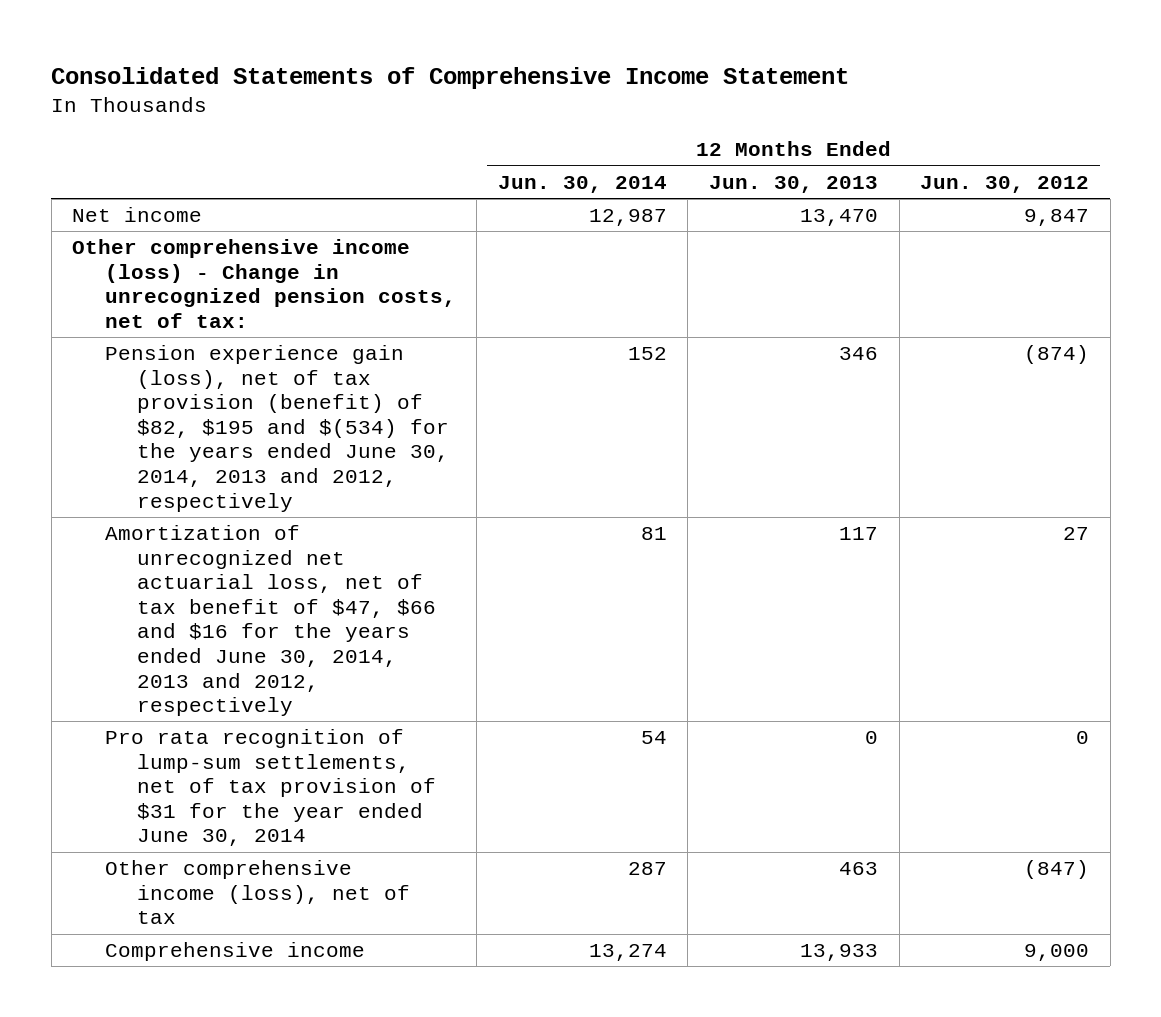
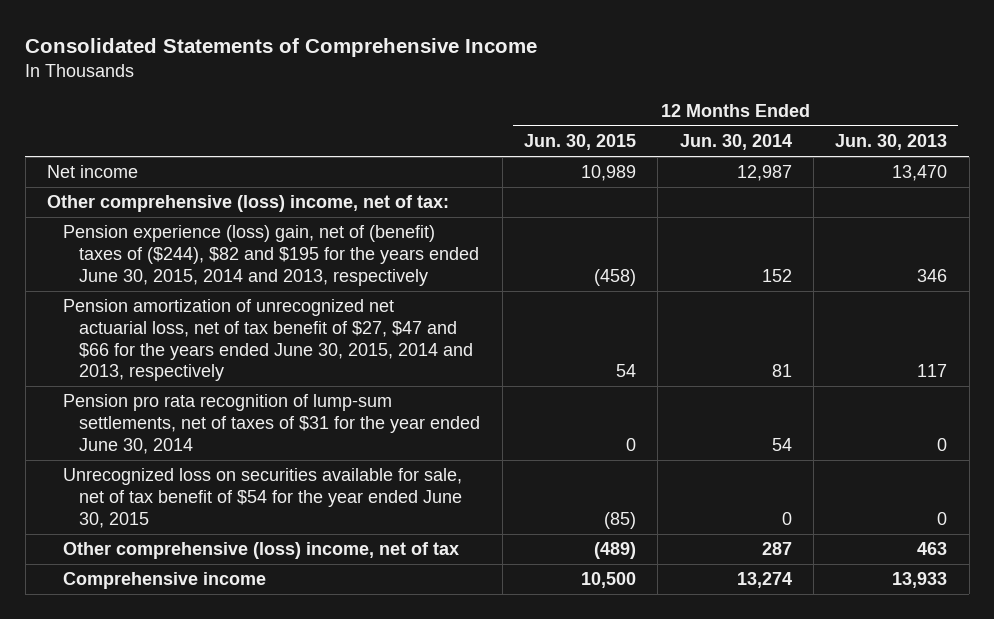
[51,66,850,89] Consolidated Statements of Comprehensive Income Statement -> [25,38,538,58] Consolidated Statements of Comprehensive Income
[920,175,1090,193] Jun. 30, 2012 -> none
none -> [523,134,636,151] Jun. 30, 2015
[72,239,456,328] Other comprehensive income (loss) - Change in unrecognized pension costs, net of tax: -> [47,195,450,213] Other comprehensive (loss) income, net of tax:
[104,345,450,512] Pension experience gain (loss), net of tax provision (benefit) of $82, $195 and $(534) for the years ended June 30, 2014, 2013 and 2012, respectively -> [63,225,480,286] Pension experience (loss) gain, net of (benefit) taxes of ($244), $82 and $195 for the years ended June 30, 2015, 2014 and 2013, respectively
[104,525,437,717] Amortization of unrecognized net actuarial loss, net of tax benefit of $47, $66 and $16 for the years ended June 30, 2014, 2013 and 2012, respectively -> [63,299,474,382] Pension amortization of unrecognized net actuarial loss, net of tax benefit of $27, $47 and $66 for the years ended June 30, 2015, 2014 and 2013, respectively
[104,729,437,847] Pro rata recognition of lump-sum settlements, net of tax provision of $31 for the year ended June 30, 2014 -> [63,394,481,454] Pension pro rata recognition of lump-sum settlements, net of taxes of $31 for the year ended June 30, 2014
none -> [63,468,463,528] Unrecognized loss on securities available for sale, net of tax benefit of $54 for the year ended June 30, 2015
[104,860,411,925] Other comprehensive income (loss), net of tax -> [63,542,460,560] Other comprehensive (loss) income, net of tax

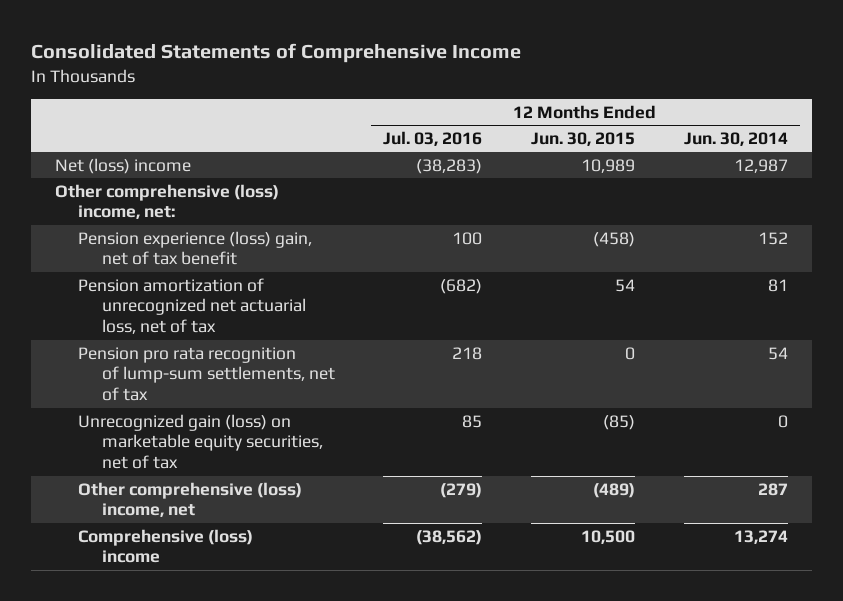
[835,134,948,151] Jun. 30, 2013 -> none
none -> [383,130,483,146] Jul. 03, 2016
[47,165,139,179] Net income -> [55,157,192,174] Net (loss) income
[47,195,450,213] Other comprehensive (loss) income, net of tax: -> [55,183,280,220] Other comprehensive (loss) income, net:
[63,225,480,286] Pension experience (loss) gain, net of (benefit) taxes of ($244), $82 and $195 for the years ended June 30, 2015, 2014 and 2013, respectively -> [78,230,313,266] Pension experience (loss) gain, net of tax benefit
[63,299,474,382] Pension amortization of unrecognized net actuarial loss, net of tax benefit of $27, $47 and $66 for the years ended June 30, 2015, 2014 and 2013, respectively -> [78,277,306,335] Pension amortization of unrecognized net actuarial loss, net of tax
[63,394,481,454] Pension pro rata recognition of lump-sum settlements, net of taxes of $31 for the year ended June 30, 2014 -> [78,346,335,402] Pension pro rata recognition of lump-sum settlements, net of tax
[63,468,463,528] Unrecognized loss on securities available for sale, net of tax benefit of $54 for the year ended June 30, 2015 -> [78,413,323,470] Unrecognized gain (loss) on marketable equity securities, net of tax
[63,542,460,560] Other comprehensive (loss) income, net of tax -> [78,481,303,518] Other comprehensive (loss) income, net
[63,572,267,590] Comprehensive income -> [78,528,254,564] Comprehensive (loss) income

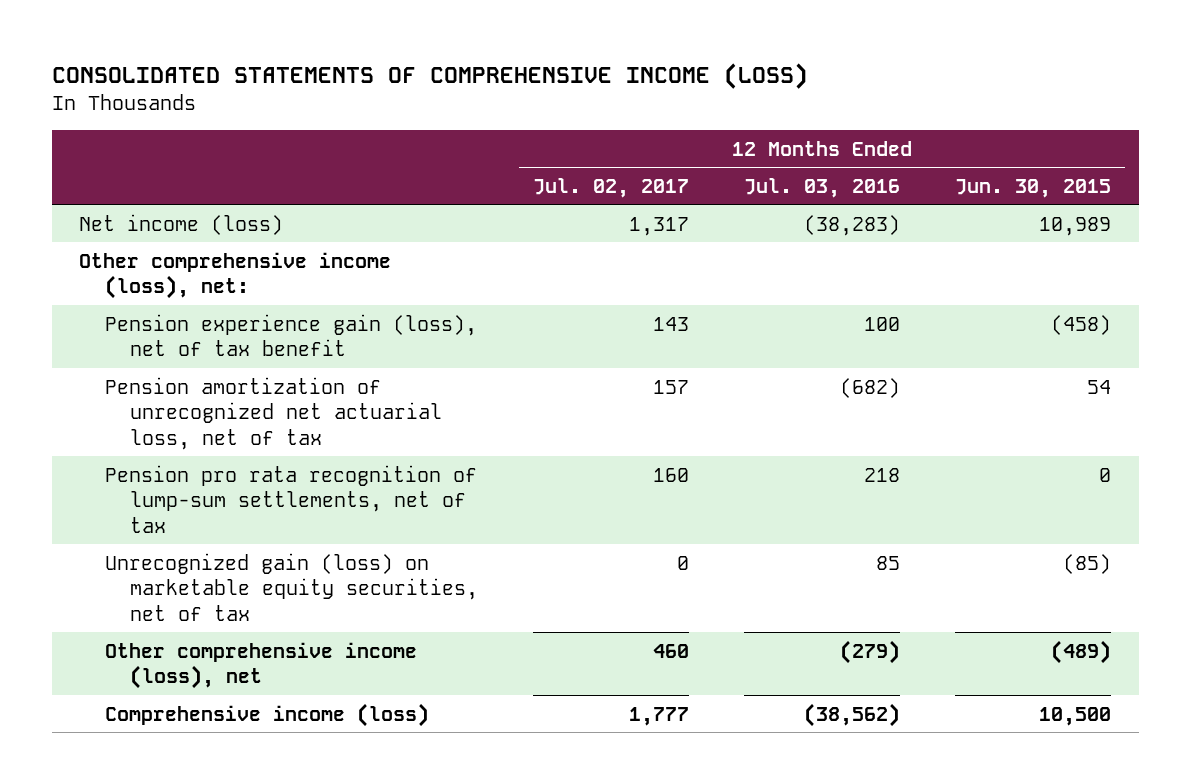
[30,43,521,64] Consolidated Statements of Comprehensive Income -> [51,63,808,90] CONSOLIDATED STATEMENTS OF COMPREHENSIVE INCOME (LOSS)
[683,131,788,146] Jun. 30, 2014 -> none
none -> [532,177,689,198] Jul. 02, 2017
[55,157,192,174] Net (loss) income -> [79,213,284,235] Net income (loss)
[55,183,280,220] Other comprehensive (loss) income, net: -> [79,251,392,300] Other comprehensive income (loss), net:
[78,230,313,266] Pension experience (loss) gain, net of tax benefit -> [104,313,477,357] Pension experience gain (loss), net of tax benefit
[78,481,303,518] Other comprehensive (loss) income, net -> [104,641,417,690] Other comprehensive income (loss), net
[78,528,254,564] Comprehensive (loss) income -> [104,702,429,727] Comprehensive income (loss)

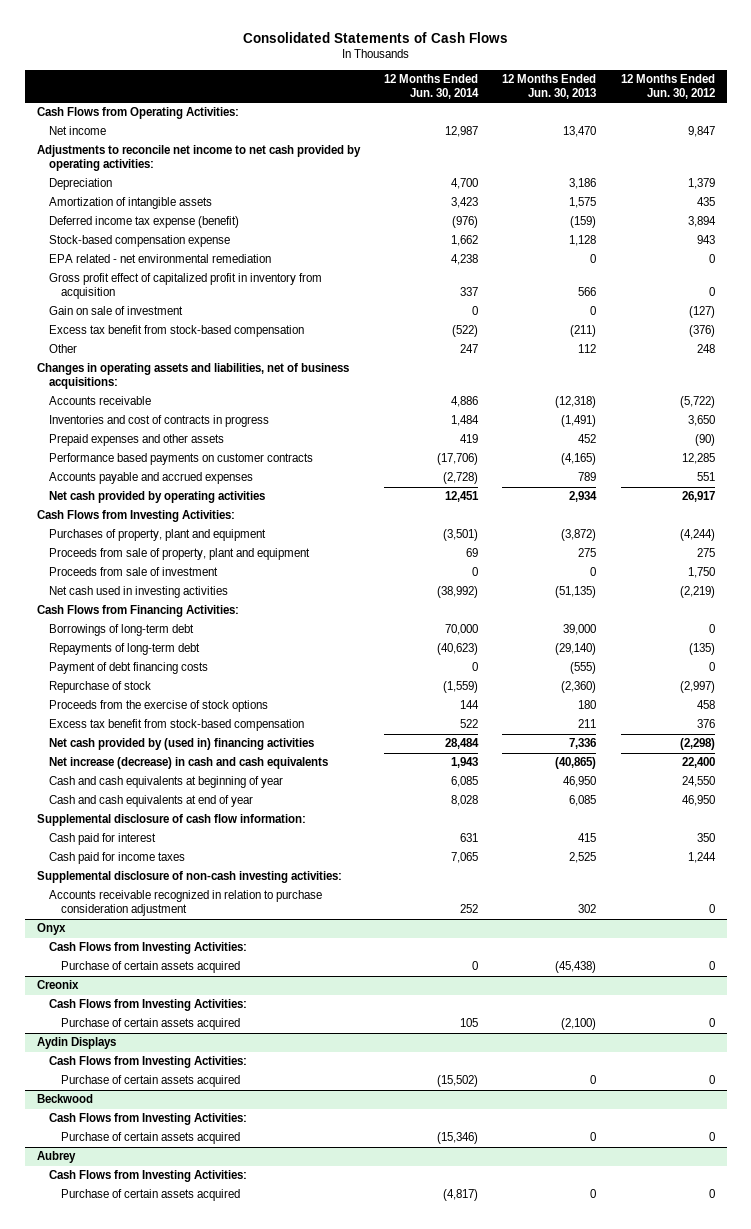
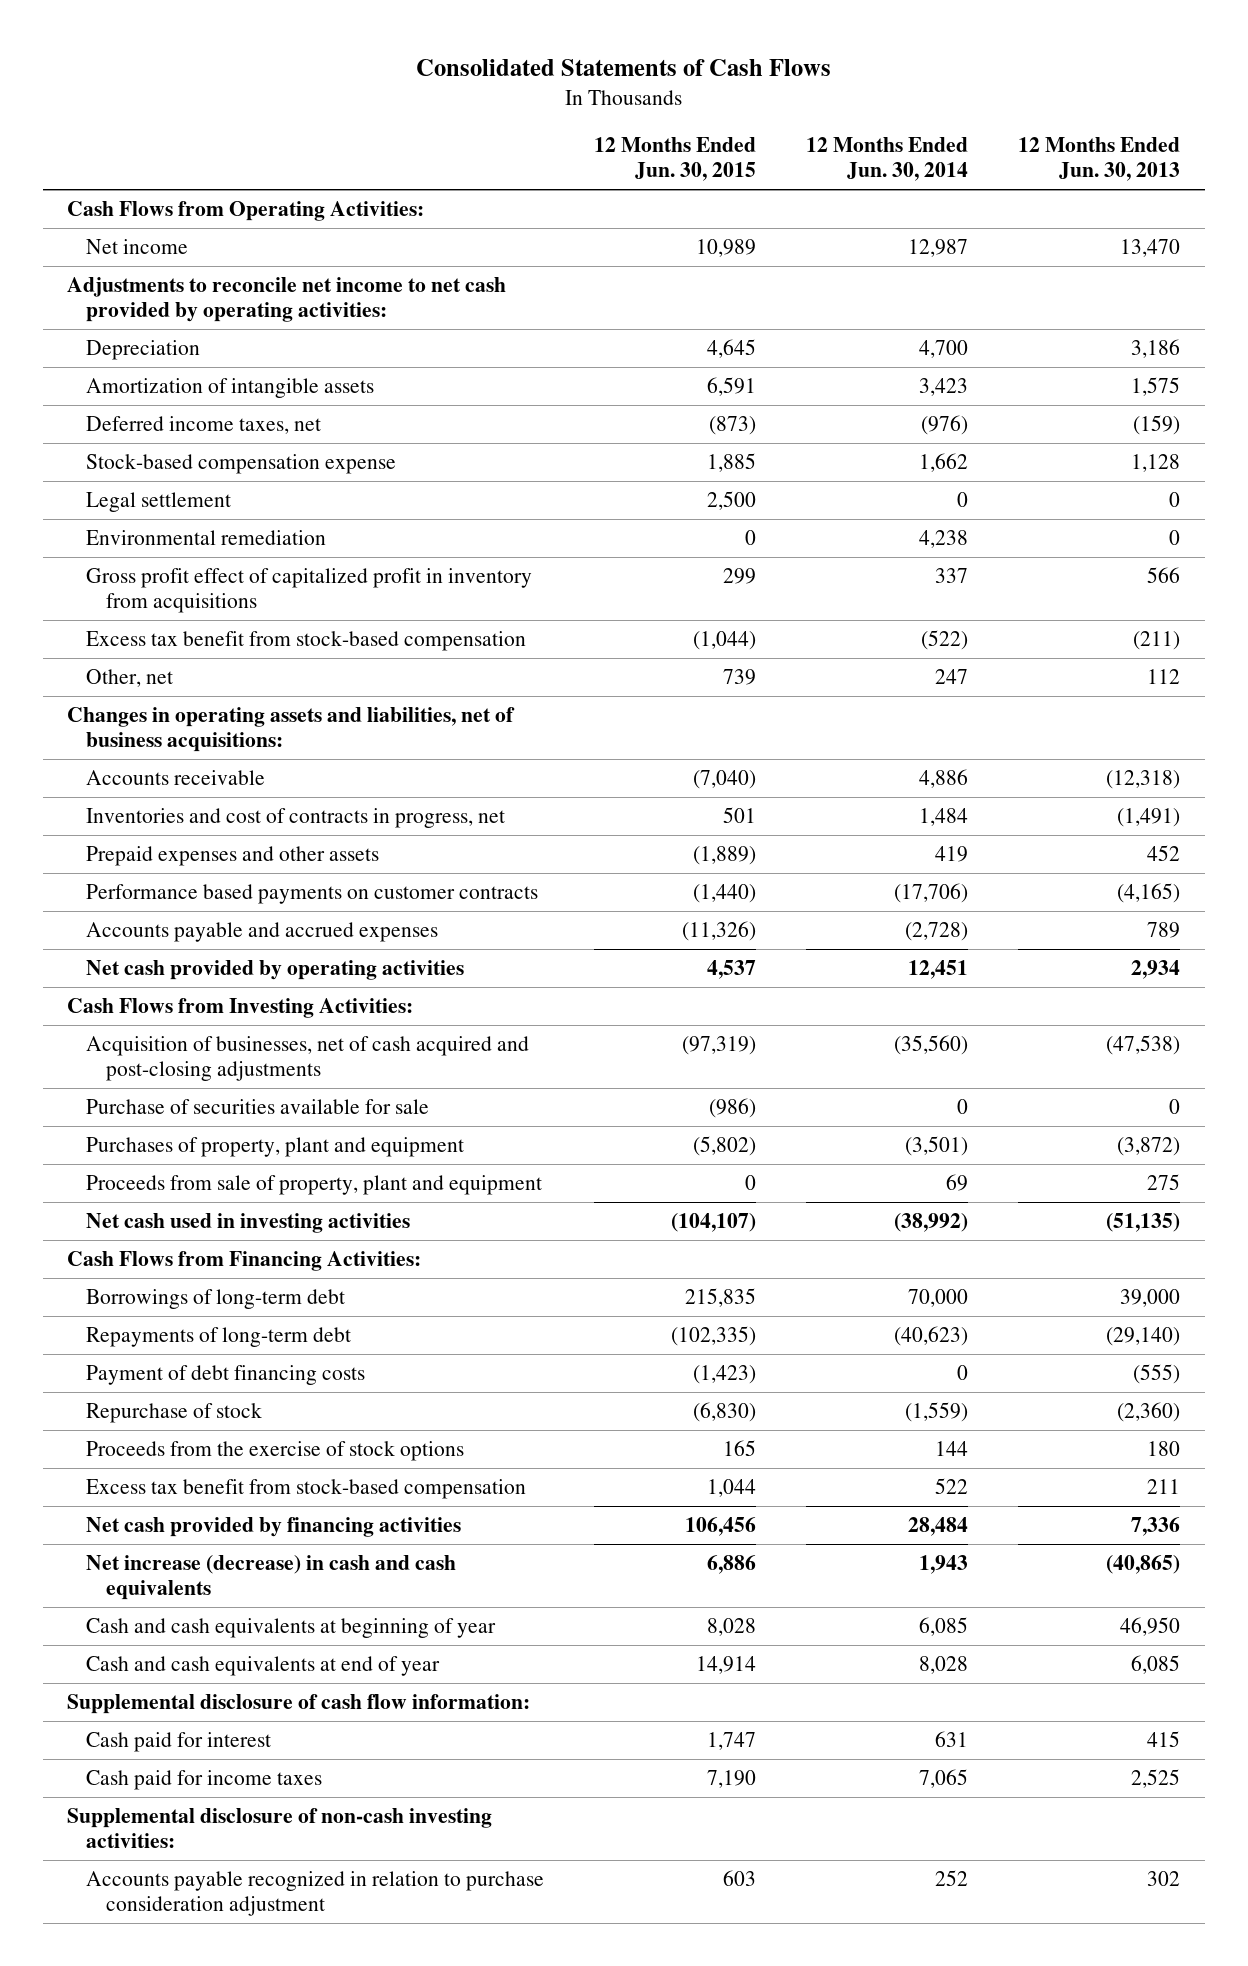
[620,74,715,100] 12 Months Ended Jun. 30, 2012 -> none
none -> [594,137,757,182] 12 Months Ended Jun. 30, 2015
[48,216,239,229] Deferred income tax expense (benefit) -> [86,416,322,435] Deferred income taxes, net
[48,306,183,316] Gain on sale of investment -> none
none -> [86,492,232,513] Legal settlement
[48,254,271,264] EPA related - net environmental remediation -> [86,530,327,546] Environmental remediation
[48,273,322,300] Gross profit effect of capitalized profit in inventory from acquisition -> [86,568,533,613] Gross profit effect of capitalized profit in inventory from acquisitions
[48,344,77,354] Other -> [86,669,174,688] Other, net
[48,415,269,428] Inventories and cost of contracts in progress -> [86,808,506,829] Inventories and cost of contracts in progress, net
none -> [86,1036,530,1081] Acquisition of businesses, net of cash acquired and post-closing adjustments
none -> [86,1099,430,1115] Purchase of securities available for sale
[48,567,218,577] Proceeds from sale of investment -> none
[48,738,314,751] Net cash provided by (used in) financing activities -> [86,1517,462,1538] Net cash provided by financing activities
[36,923,66,936] Onyx -> none
[48,942,247,955] Cash Flows from Investing Activities: -> none
[60,961,240,974] Purchase of certain assets acquired -> none
[36,980,79,990] Creonix -> none
[48,999,247,1012] Cash Flows from Investing Activities: -> none
[60,1018,240,1031] Purchase of certain assets acquired -> none
[36,1037,116,1050] Aydin Displays -> none
[48,1056,247,1069] Cash Flows from Investing Activities: -> none
[60,1075,240,1088] Purchase of certain assets acquired -> none
[36,1094,93,1104] Beckwood -> none
[48,1113,247,1126] Cash Flows from Investing Activities: -> none
[60,1132,240,1145] Purchase of certain assets acquired -> none
[36,1151,76,1164] Aubrey -> none
[48,1170,247,1183] Cash Flows from Investing Activities: -> none
[60,1189,240,1202] Purchase of certain assets acquired -> none
[48,890,322,917] Accounts receivable recognized in relation to purchase consideration adjustment -> [86,1871,545,1916] Accounts payable recognized in relation to purchase consideration adjustment

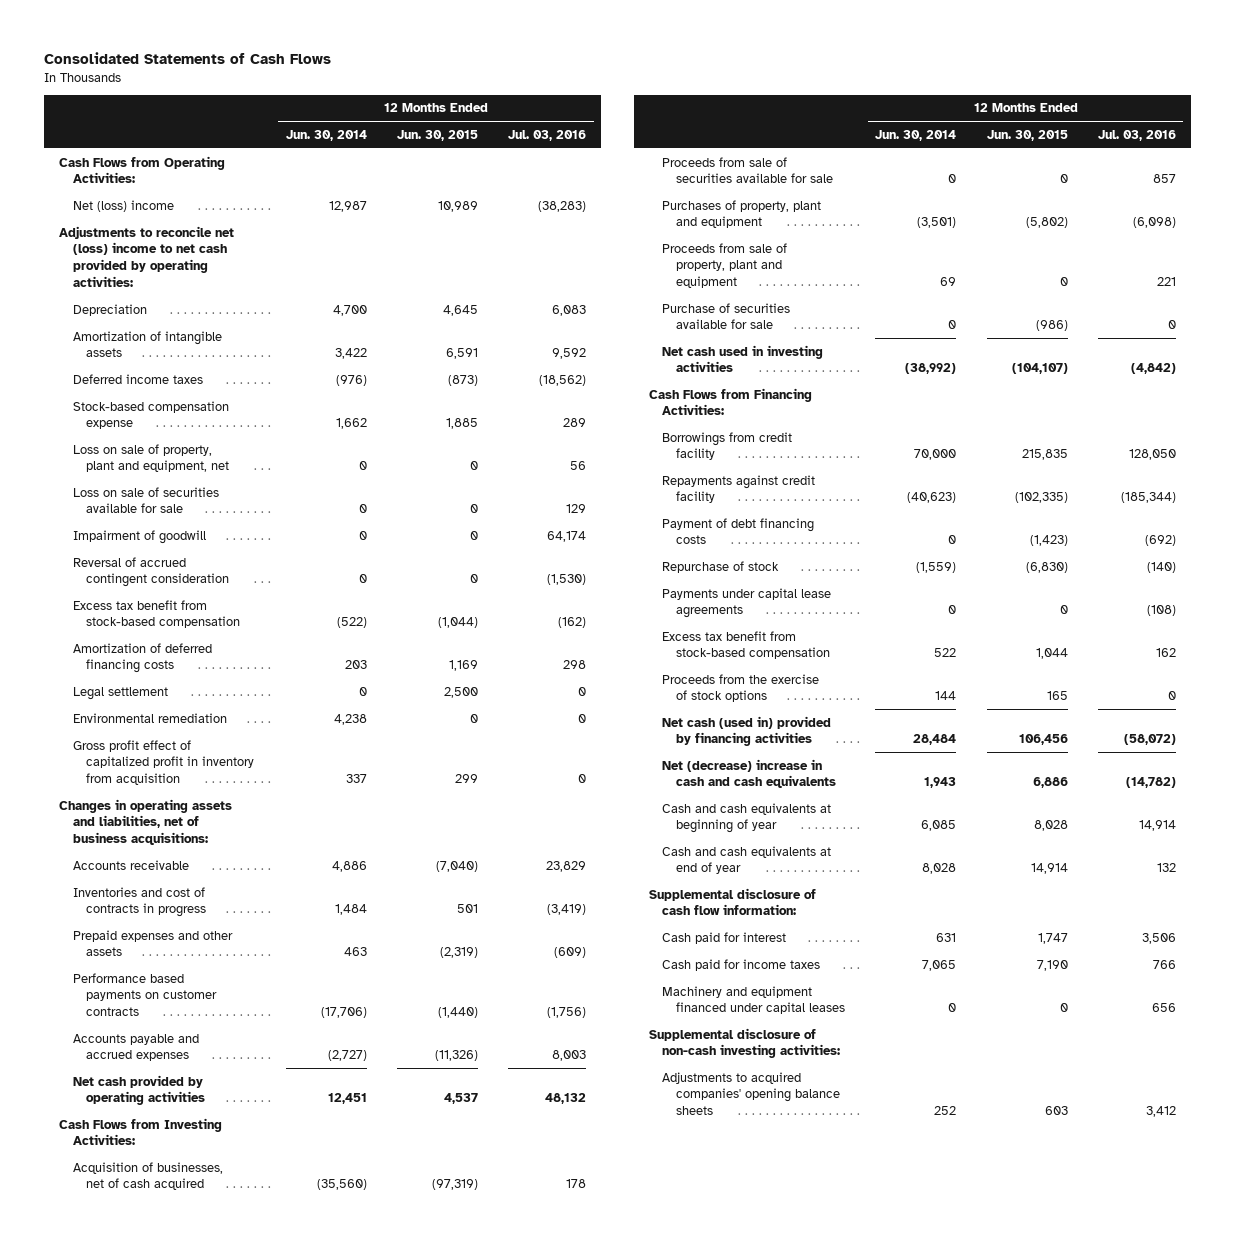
[1018,137,1181,182] 12 Months Ended Jun. 30, 2013 -> none
none -> [507,129,586,141] Jul. 03, 2016
[86,239,189,255] Net income -> [72,199,174,212] Net (loss) income
[67,277,507,322] Adjustments to reconcile net income to net cash provided by operating activities: -> [58,225,234,288] Adjustments to reconcile net (loss) income to net cash provided by operating activities:
[919,378,969,397] 3,423 -> [334,348,367,360] 3,422
[86,416,322,435] Deferred income taxes, net -> [72,373,203,384] Deferred income taxes
none -> [72,443,230,473] Loss on sale of property, plant and equipment, net
none -> [72,486,219,514] Loss on sale of securities available for sale
none -> [72,529,206,544] Impairment of goodwill
none -> [72,556,230,588] Reversal of accrued contingent consideration
[86,631,527,652] Excess tax benefit from stock-based compensation -> [72,599,241,629] Excess tax benefit from stock-based compensation
none -> [72,642,212,674] Amortization of deferred financing costs
[86,669,174,688] Other, net -> none
[86,568,533,613] Gross profit effect of capitalized profit in inventory from acquisitions -> [72,739,255,786] Gross profit effect of capitalized profit in inventory from acquisition
[86,808,506,829] Inventories and cost of contracts in progress, net -> [72,886,207,918] Inventories and cost of contracts in progress
[693,846,757,866] (1,889) -> [439,947,478,959] (2,319)
[935,846,969,863] 419 -> [343,947,367,957] 463
[905,922,969,942] (2,728) -> [327,1050,367,1062] (2,727)
[86,1036,530,1081] Acquisition of businesses, net of cash acquired and post-closing adjustments -> [72,1161,223,1191] Acquisition of businesses, net of cash acquired
none -> [662,156,834,184] Proceeds from sale of securities available for sale
[86,1099,430,1115] Purchase of securities available for sale -> [662,302,791,330] Purchase of securities available for sale
[86,1289,346,1310] Borrowings of long-term debt -> [662,431,793,461] Borrowings from credit facility
[86,1327,352,1348] Repayments of long-term debt -> [662,474,816,504] Repayments against credit facility
none -> [662,587,832,619] Payments under capital lease agreements
[86,1441,465,1462] Proceeds from the exercise of stock options -> [662,673,820,703] Proceeds from the exercise of stock options
[86,1517,462,1538] Net cash provided by financing activities -> [662,715,832,747] Net cash (used in) provided by financing activities
[86,1555,457,1600] Net increase (decrease) in cash and cash equivalents -> [662,758,837,789] Net (decrease) increase in cash and cash equivalents
none -> [662,985,846,1015] Machinery and equipment financed under capital leases
[86,1871,545,1916] Accounts payable recognized in relation to purchase consideration adjustment -> [662,1071,841,1116] Adjustments to acquired companies' opening balance sheets

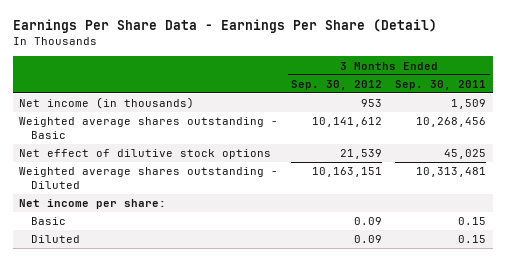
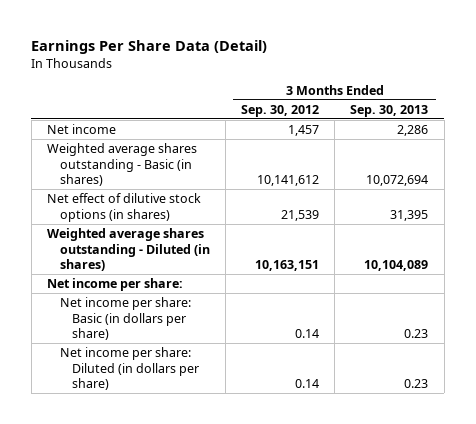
[12,19,437,34] Earnings Per Share Data - Earnings Per Share (Detail) -> [31,40,268,55] Earnings Per Share Data (Detail)
[395,79,487,90] Sep. 30, 2011 -> none
none -> [350,104,429,117] Sep. 30, 2013
[19,97,195,110] Net income (in thousands) -> [47,124,117,135] Net income
[361,99,383,108] 953 -> [288,125,320,137] 1,457
[19,117,279,140] Weighted average shares outstanding - Basic -> [47,143,198,186] Weighted average shares outstanding - Basic (in shares)
[19,149,272,160] Net effect of dilutive stock options -> [47,193,202,222] Net effect of dilutive stock options (in shares)
[19,167,279,190] Weighted average shares outstanding - Diluted -> [47,228,210,271] Weighted average shares outstanding - Diluted (in shares)
[31,217,67,226] Basic -> none
[31,235,81,244] Diluted -> none
none -> [59,297,191,340] Net income per share: Basic (in dollars per share)
none -> [59,347,200,390] Net income per share: Diluted (in dollars per share)

